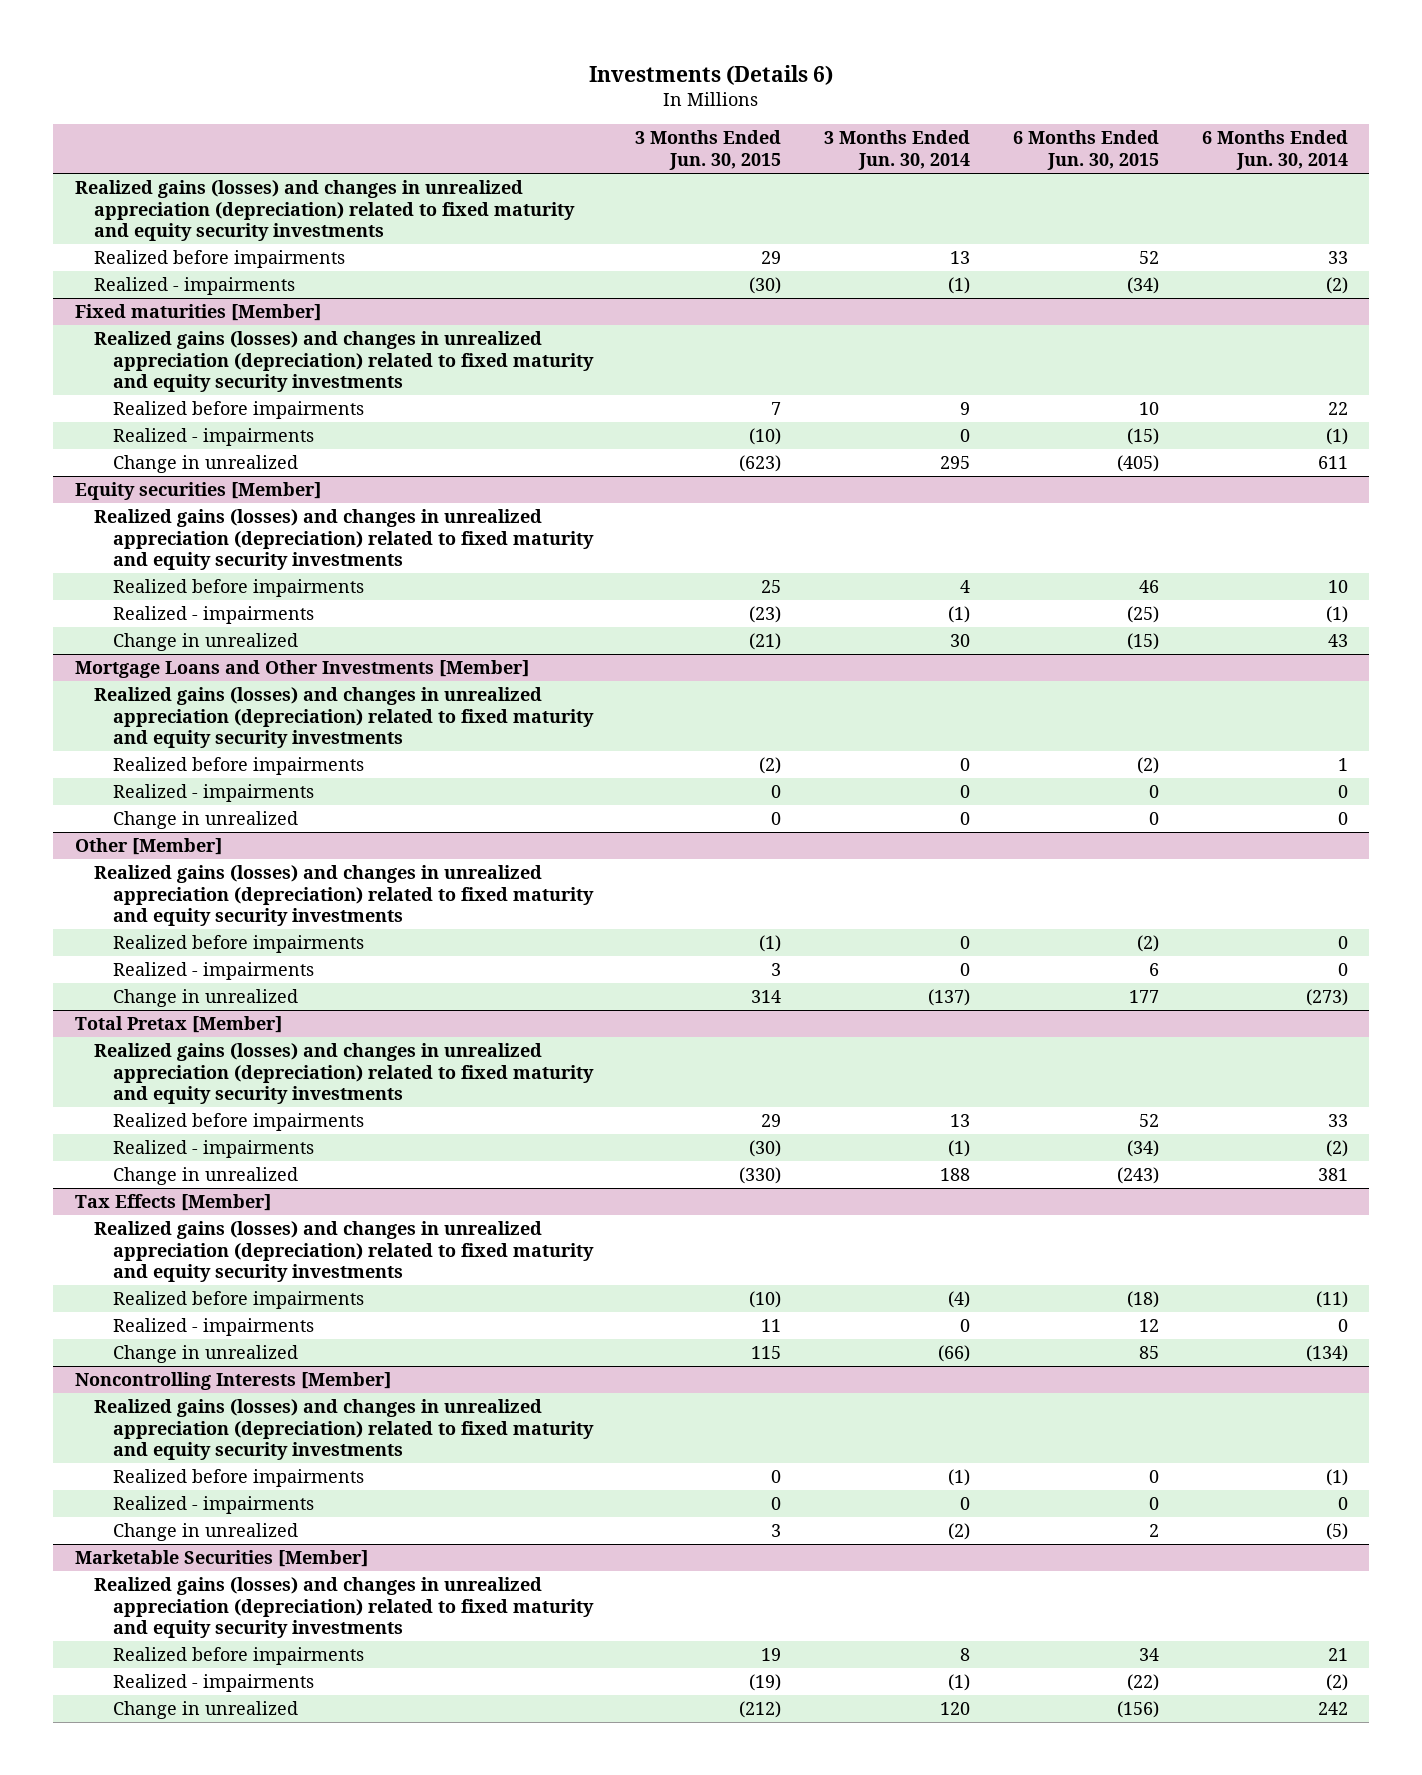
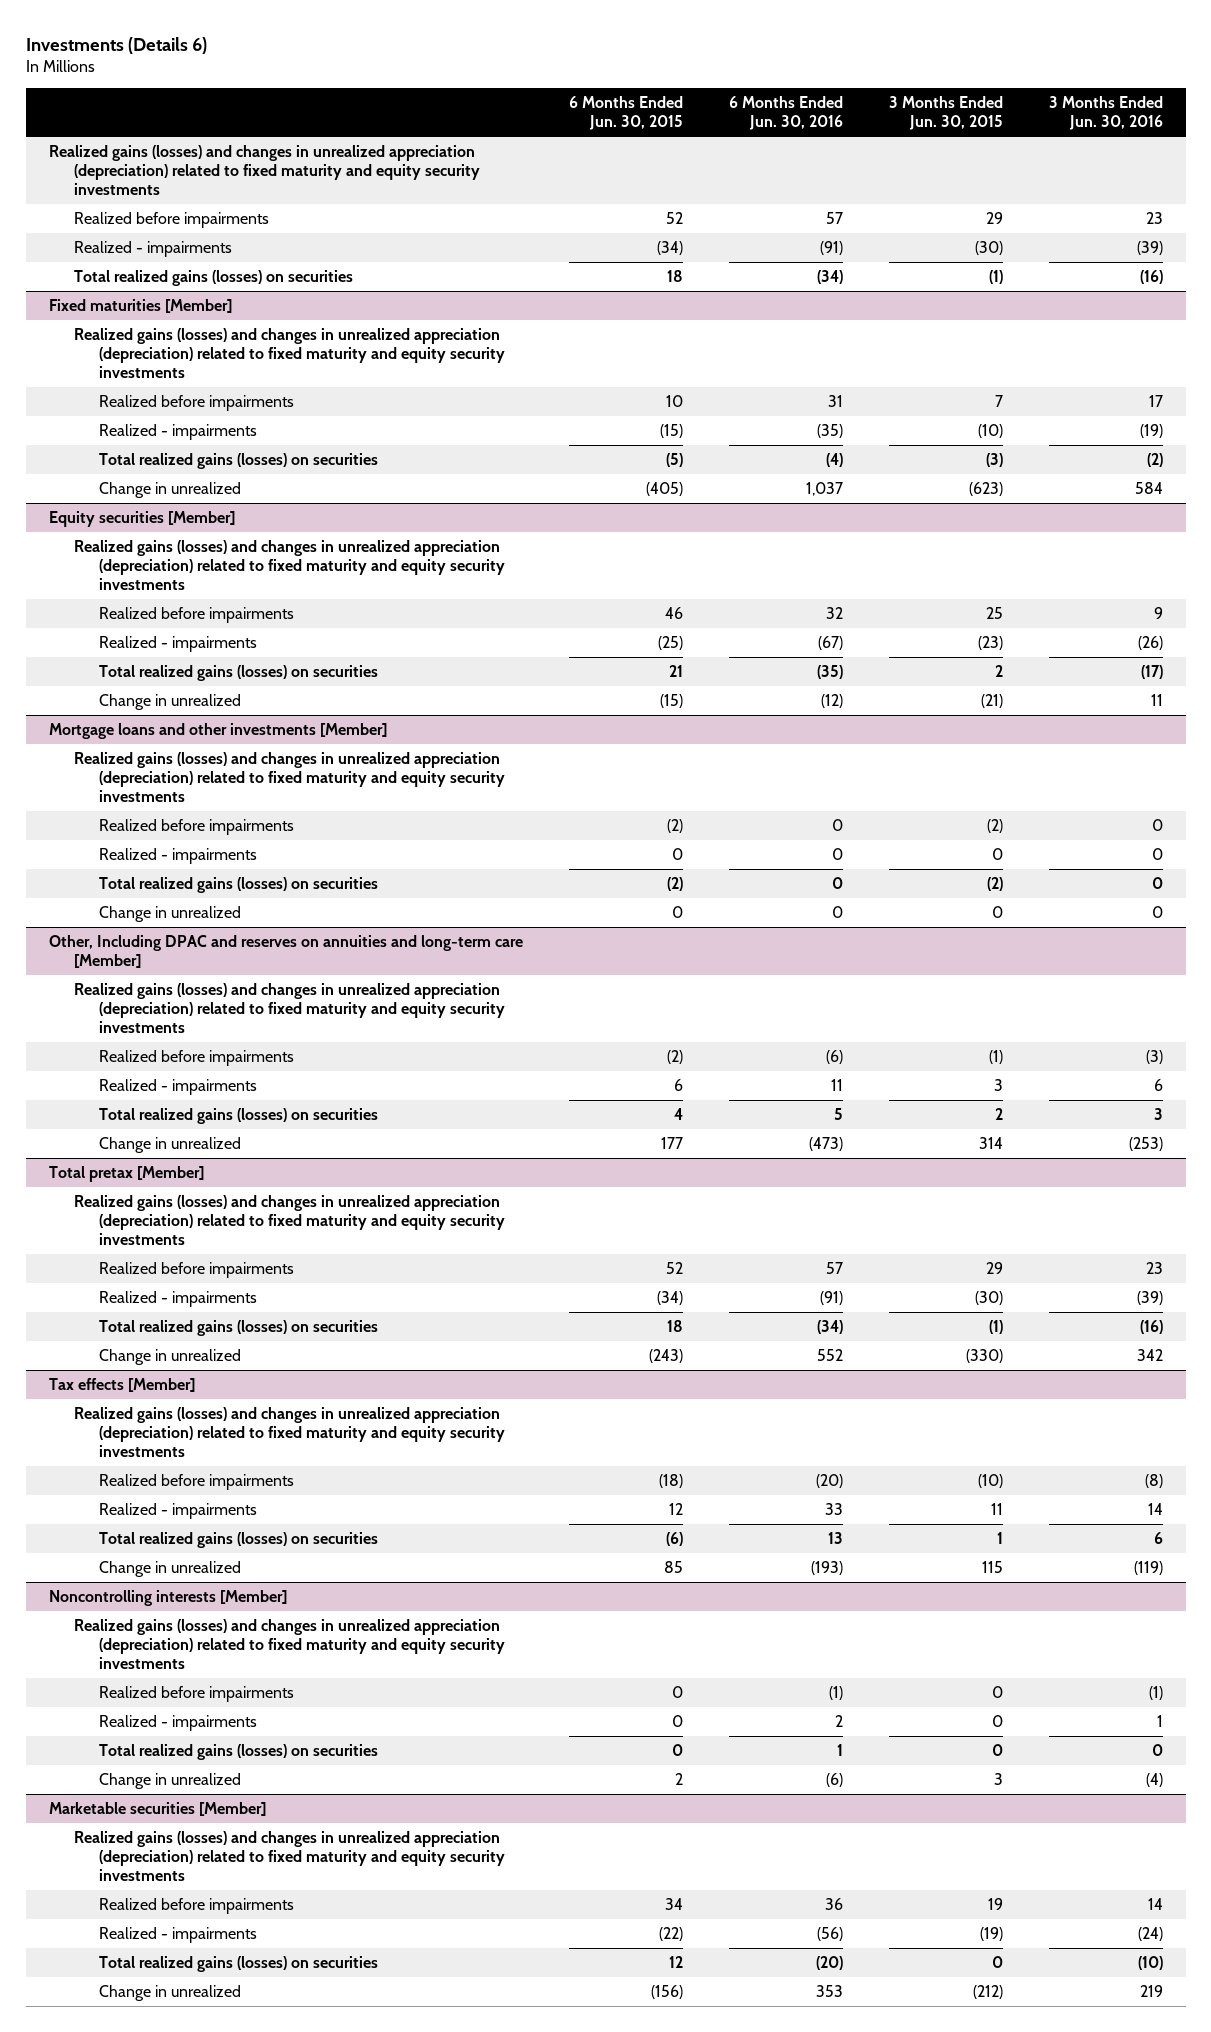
[824,130,971,170] 3 Months Ended Jun. 30, 2014 -> none
[1201,130,1348,170] 6 Months Ended Jun. 30, 2014 -> none
none -> [728,96,843,131] 6 Months Ended Jun. 30, 2016
none -> [1048,96,1163,131] 3 Months Ended Jun. 30, 2016
none -> [73,270,353,287] Total realized gains (losses) on securities
none -> [98,453,378,470] Total realized gains (losses) on securities
none -> [98,665,378,682] Total realized gains (losses) on securities
[74,660,529,679] Mortgage Loans and Other Investments [Member] -> [48,723,387,740] Mortgage loans and other investments [Member]
none -> [98,877,378,894] Total realized gains (losses) on securities
[74,838,222,856] Other [Member] -> [48,935,523,969] Other, Including DPAC and reserves on annuities and long-term care [Member]
none -> [98,1108,378,1125] Total realized gains (losses) on securities
[74,1016,282,1034] Total Pretax [Member] -> [48,1166,204,1183] Total pretax [Member]
none -> [98,1320,378,1337] Total realized gains (losses) on securities
[74,1194,271,1212] Tax Effects [Member] -> [48,1378,195,1393] Tax effects [Member]
none -> [98,1532,378,1549] Total realized gains (losses) on securities
[74,1372,391,1391] Noncontrolling Interests [Member] -> [48,1590,287,1607] Noncontrolling interests [Member]
none -> [98,1744,378,1761] Total realized gains (losses) on securities
[74,1550,368,1568] Marketable Securities [Member] -> [48,1802,266,1817] Marketable securities [Member]
none -> [98,1956,378,1973] Total realized gains (losses) on securities

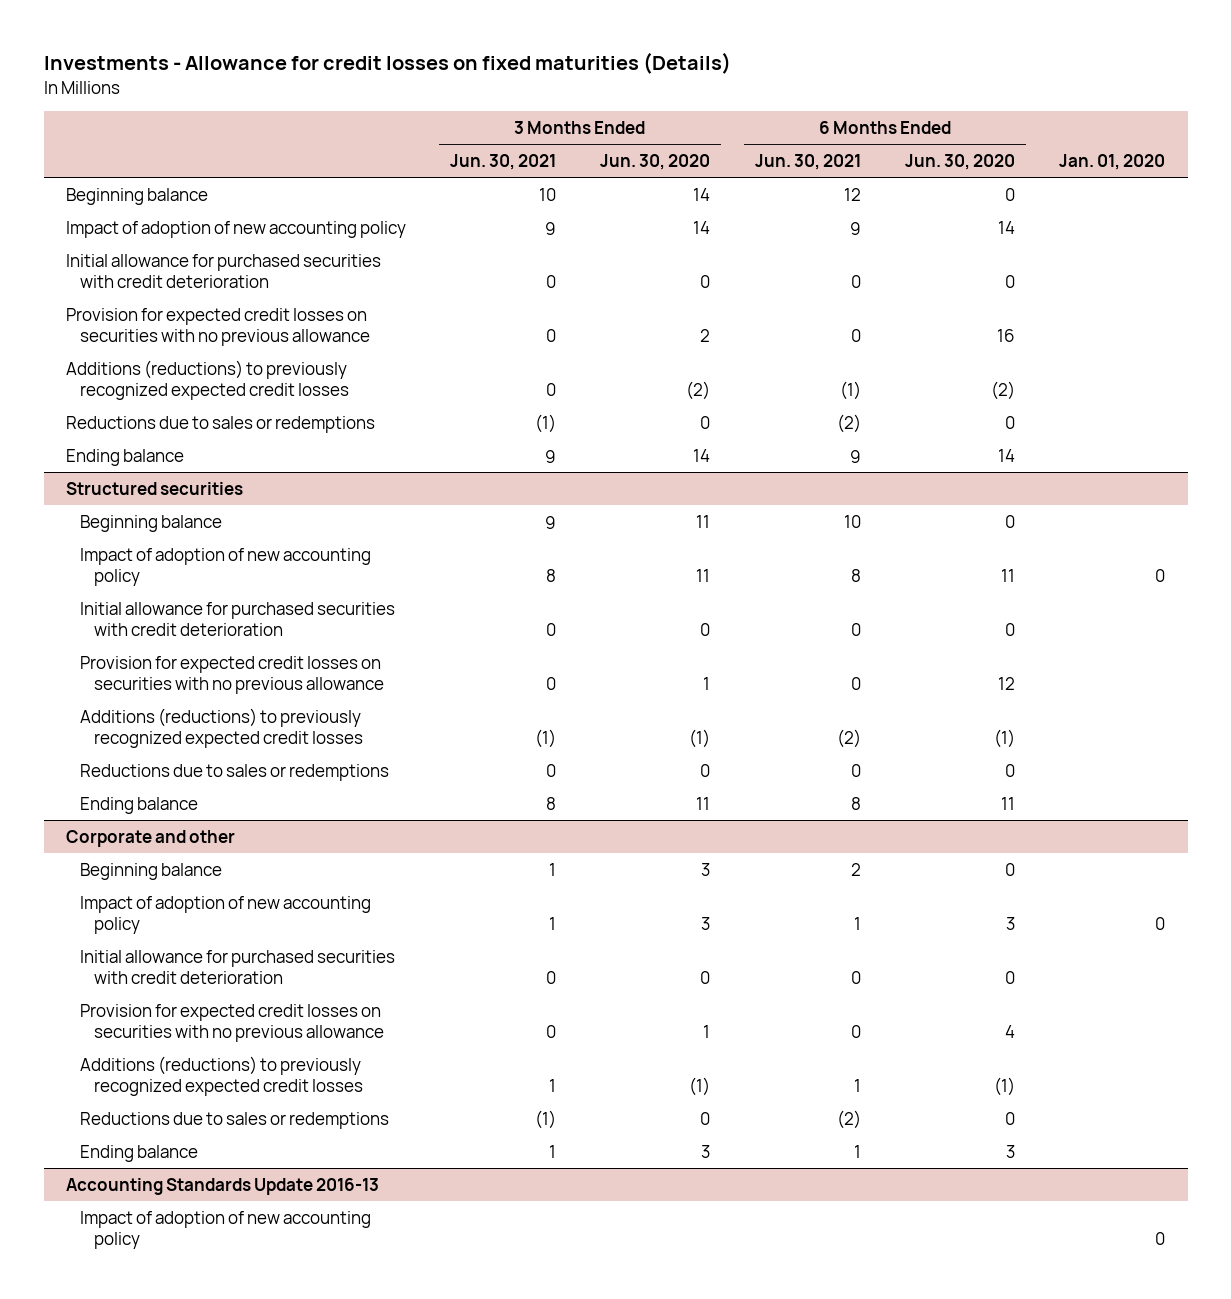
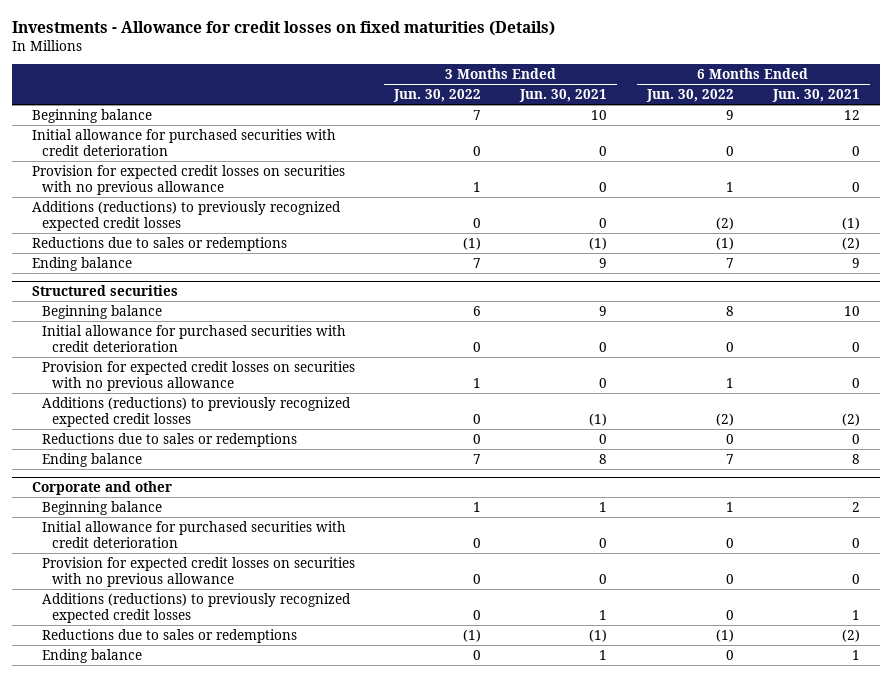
[600,153,711,170] Jun. 30, 2020 -> none
[905,153,1016,170] Jun. 30, 2020 -> none
[1059,153,1166,170] Jan. 01, 2020 -> none
none -> [393,89,482,103] Jun. 30, 2022
none -> [645,89,734,103] Jun. 30, 2022
[65,220,406,238] Impact of adoption of new accounting policy -> none
[79,547,371,586] Impact of adoption of new accounting policy -> none
[79,895,371,934] Impact of adoption of new accounting policy -> none
[65,1177,379,1195] Accounting Standards Update 2016-13 -> none
[79,1210,371,1249] Impact of adoption of new accounting policy -> none

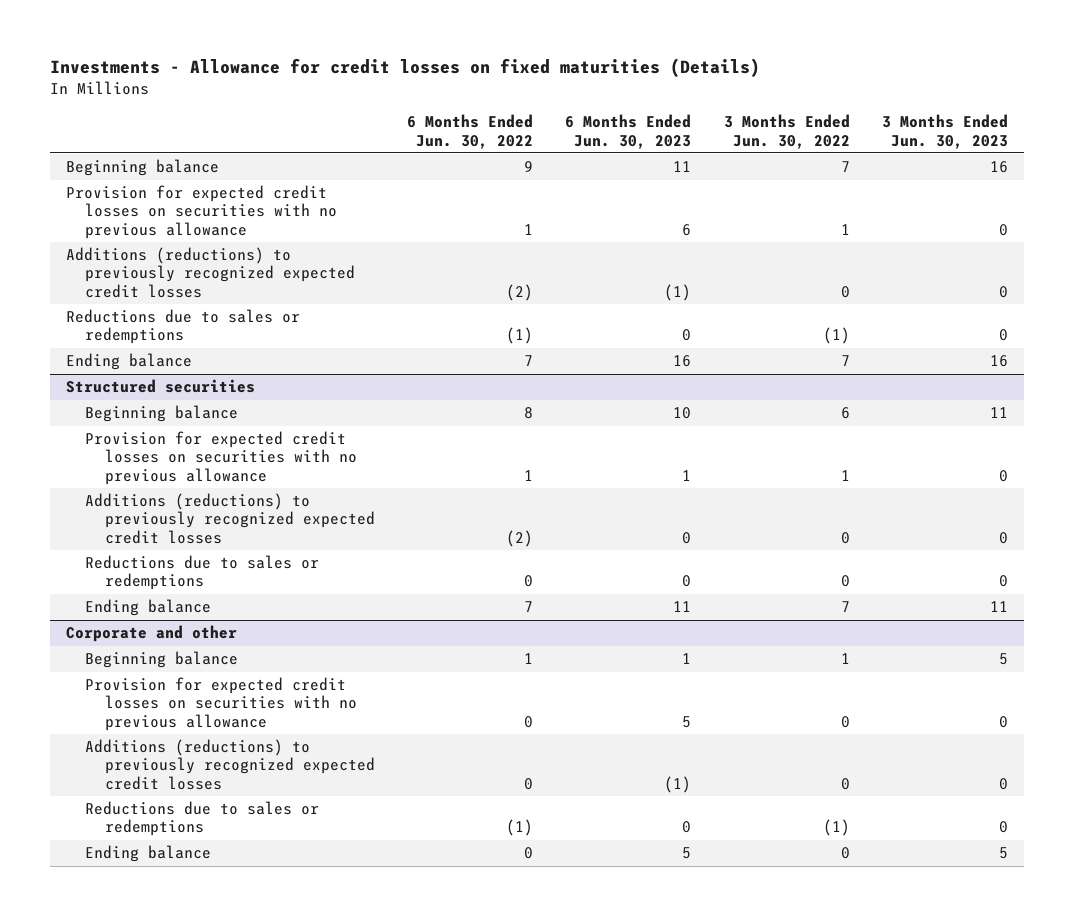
[519,89,608,103] Jun. 30, 2021 -> none
[771,89,860,103] Jun. 30, 2021 -> none
none -> [565,114,692,149] 6 Months Ended Jun. 30, 2023
none -> [882,114,1009,149] 3 Months Ended Jun. 30, 2023
[31,128,336,157] Initial allowance for purchased securities with credit deterioration -> none
[41,324,346,353] Initial allowance for purchased securities with credit deterioration -> none
[41,520,346,549] Initial allowance for purchased securities with credit deterioration -> none

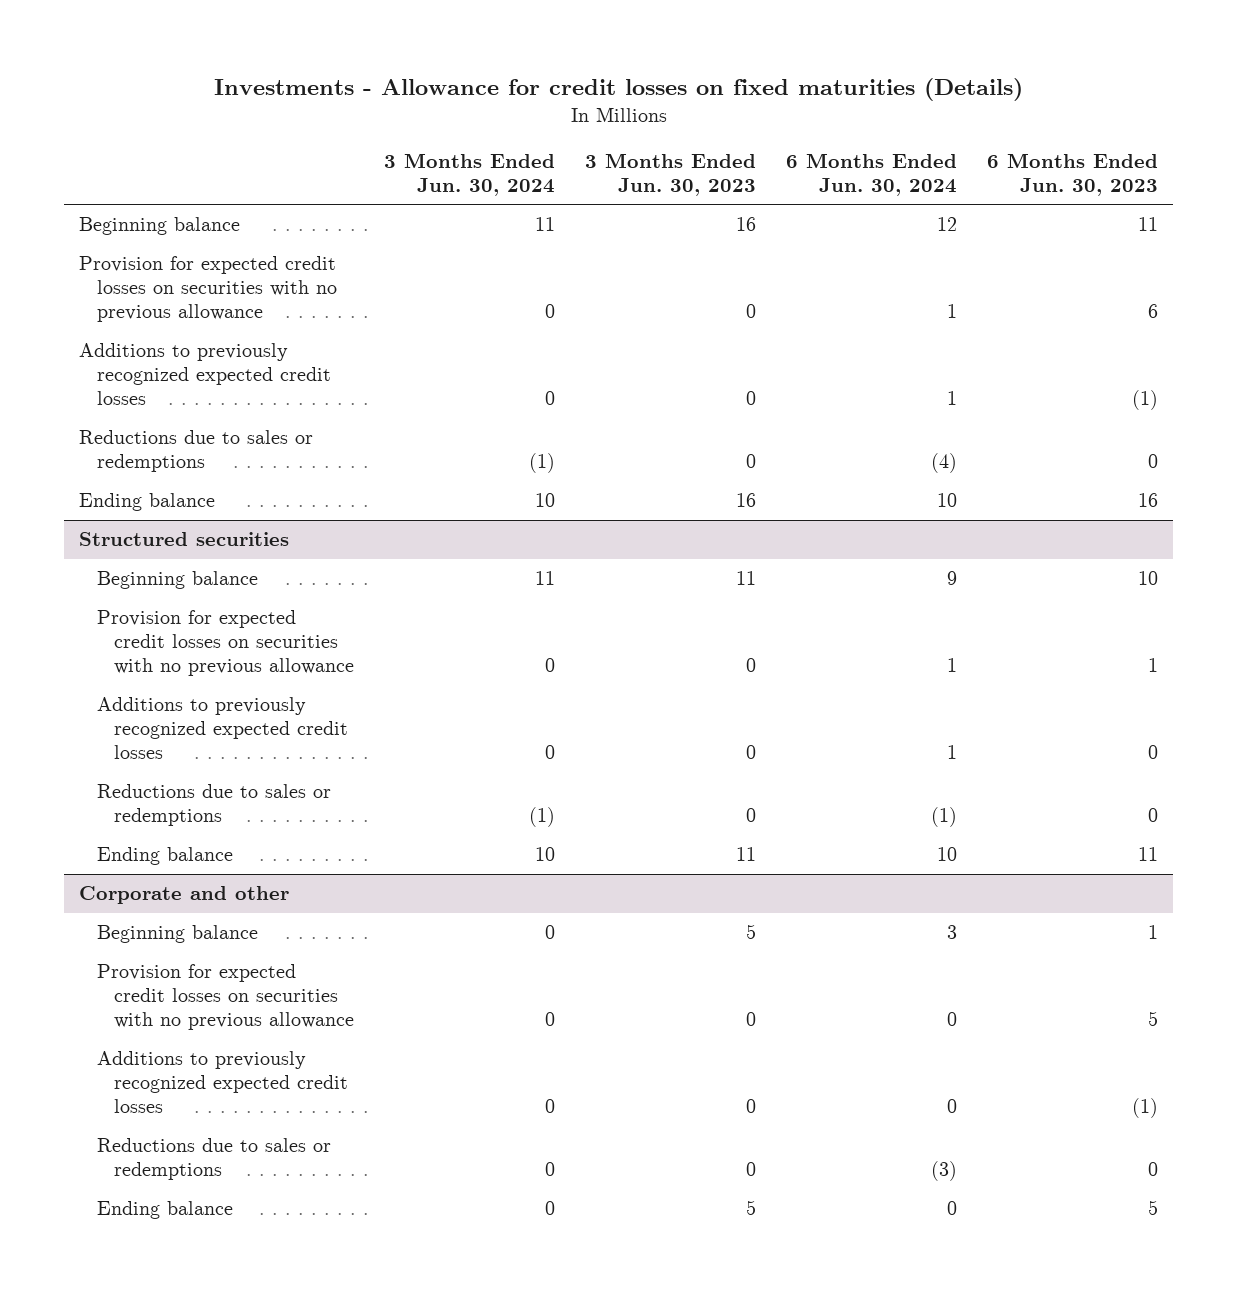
[406,114,533,149] 6 Months Ended Jun. 30, 2022 -> none
[723,114,850,149] 3 Months Ended Jun. 30, 2022 -> none
none -> [384,153,556,196] 3 Months Ended Jun. 30, 2024
none -> [786,153,958,196] 6 Months Ended Jun. 30, 2024
[65,247,356,298] Additions (reductions) to previously recognized expected credit losses -> [79,343,331,405] Additions to previously recognized expected credit losses
[85,493,375,544] Additions (reductions) to previously recognized expected credit losses -> [96,697,348,759] Additions to previously recognized expected credit losses
[85,739,375,790] Additions (reductions) to previously recognized expected credit losses -> [96,1051,348,1113] Additions to previously recognized expected credit losses

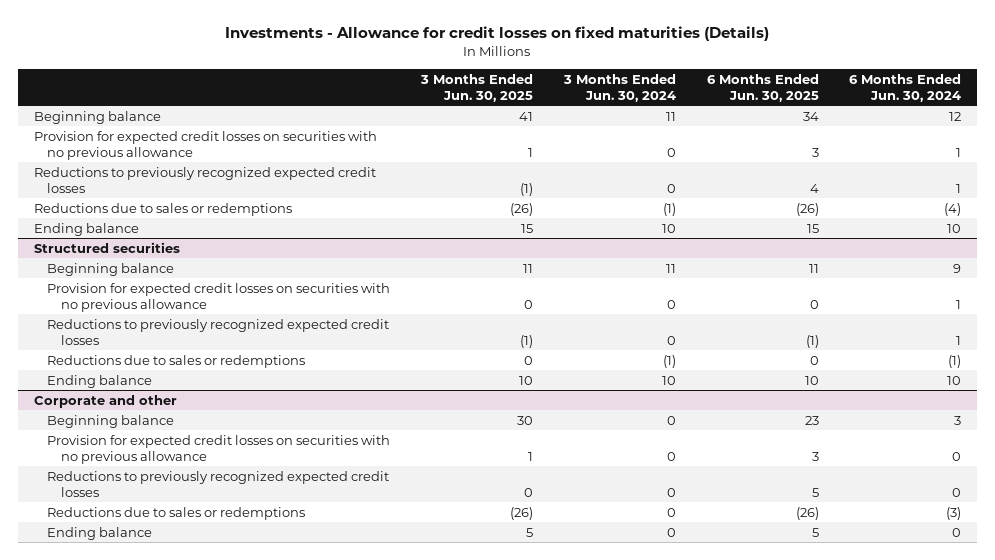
[585,153,757,196] 3 Months Ended Jun. 30, 2023 -> none
[987,153,1159,196] 6 Months Ended Jun. 30, 2023 -> none
none -> [419,73,533,102] 3 Months Ended Jun. 30, 2025
none -> [706,73,819,102] 6 Months Ended Jun. 30, 2025
[79,343,331,405] Additions to previously recognized expected credit losses -> [33,166,376,193] Reductions to previously recognized expected credit losses
[96,697,348,759] Additions to previously recognized expected credit losses -> [47,318,390,345] Reductions to previously recognized expected credit losses
[96,1051,348,1113] Additions to previously recognized expected credit losses -> [47,470,390,497] Reductions to previously recognized expected credit losses

